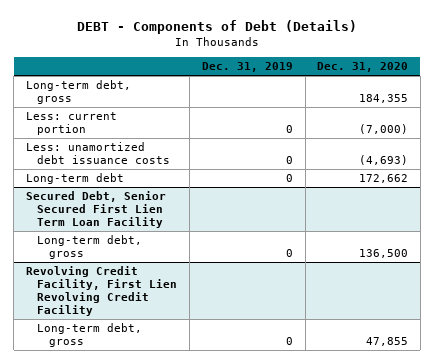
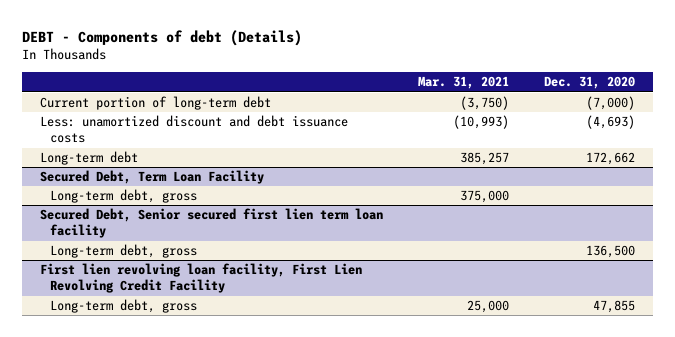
[77,19,358,34] DEBT - Components of Debt (Details) -> [22,29,303,46] DEBT - Components of debt (Details)
[201,62,293,73] Dec. 31, 2019 -> none
none -> [417,76,509,90] Mar. 31, 2021
[25,80,131,105] Long-term debt, gross -> none
[25,112,117,136] Less: current portion -> [39,96,271,111] Current portion of long-term debt
[25,142,171,165] Less: unamortized debt issuance costs -> [39,115,348,144] Less: unamortized discount and debt issuance costs
none -> [39,170,264,185] Secured Debt, Term Loan Facility
none -> [50,189,198,204] Long-term debt, gross
[25,191,166,229] Secured Debt, Senior Secured First Lien Term Loan Facility -> [39,208,383,239] Secured Debt, Senior secured first lien term loan facility
[25,266,178,317] Revolving Credit Facility, First Lien Revolving Credit Facility -> [39,263,362,294] First lien revolving loan facility, First Lien Revolving Credit Facility

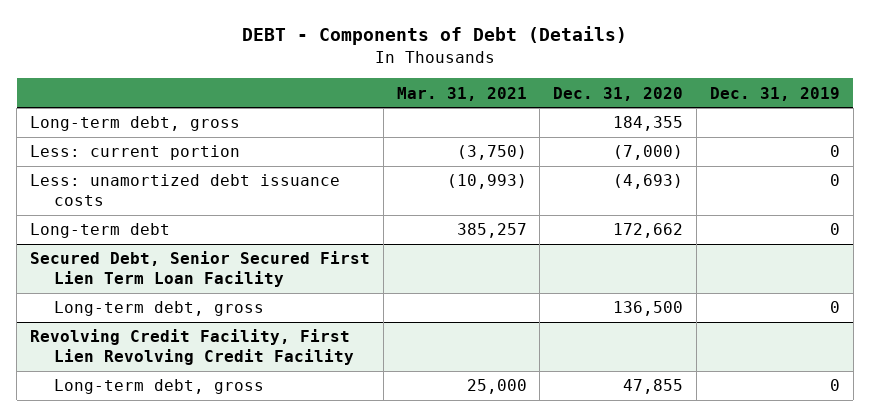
[22,29,303,46] DEBT - Components of debt (Details) -> [241,26,627,46] DEBT - Components of Debt (Details)
none -> [709,86,840,101] Dec. 31, 2019
none -> [29,116,240,132] Long-term debt, gross
[39,96,271,111] Current portion of long-term debt -> [29,145,240,161] Less: current portion
[39,115,348,144] Less: unamortized discount and debt issuance costs -> [29,174,340,207] Less: unamortized debt issuance costs
[39,170,264,185] Secured Debt, Term Loan Facility -> none
[50,189,198,204] Long-term debt, gross -> none
[39,208,383,239] Secured Debt, Senior secured first lien term loan facility -> [29,251,370,288] Secured Debt, Senior Secured First Lien Term Loan Facility
[39,263,362,294] First lien revolving loan facility, First Lien Revolving Credit Facility -> [29,329,355,366] Revolving Credit Facility, First Lien Revolving Credit Facility

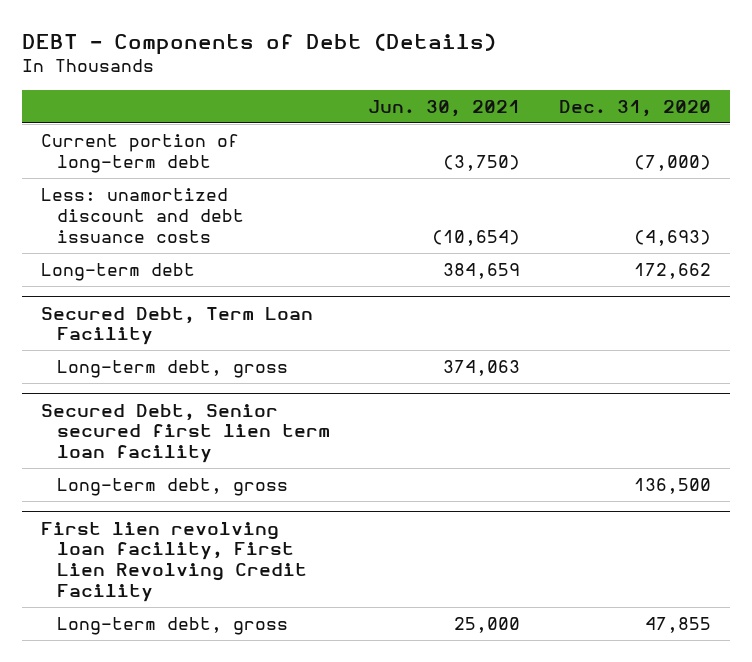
[396,86,527,101] Mar. 31, 2021 -> none
[709,86,840,101] Dec. 31, 2019 -> none
none -> [368,99,521,117] Jun. 30, 2021
[29,116,240,132] Long-term debt, gross -> none
[29,145,240,161] Less: current portion -> [41,134,240,173] Current portion of long-term debt
[29,174,340,207] Less: unamortized debt issuance costs -> [41,188,244,243] Less: unamortized discount and debt issuance costs
none -> [41,306,314,346] Secured Debt, Term Loan Facility
none -> [56,360,288,379] Long-term debt, gross
[29,251,370,288] Secured Debt, Senior Secured First Lien Term Loan Facility -> [41,403,330,464] Secured Debt, Senior secured first lien term loan facility
[29,329,355,366] Revolving Credit Facility, First Lien Revolving Credit Facility -> [41,521,307,603] First lien revolving loan facility, First Lien Revolving Credit Facility

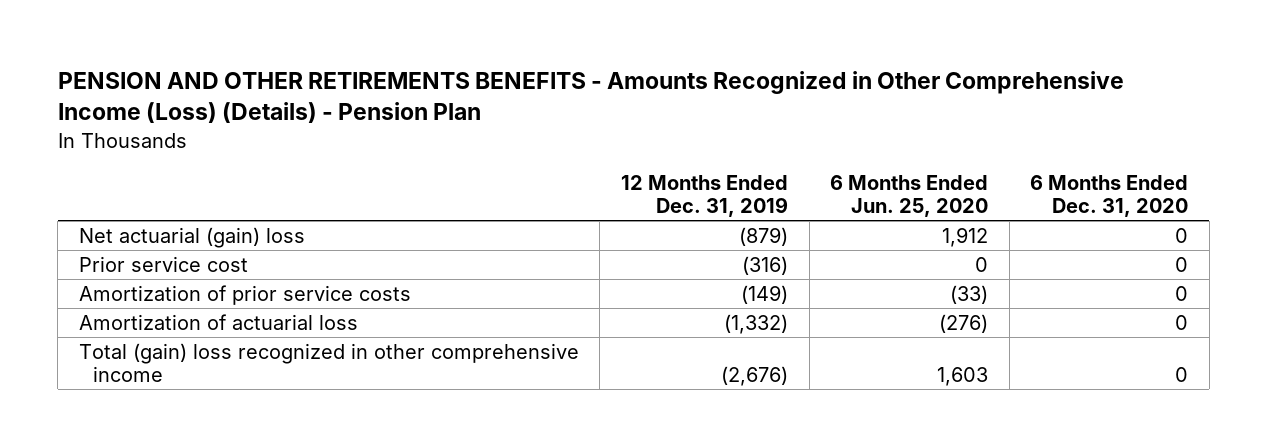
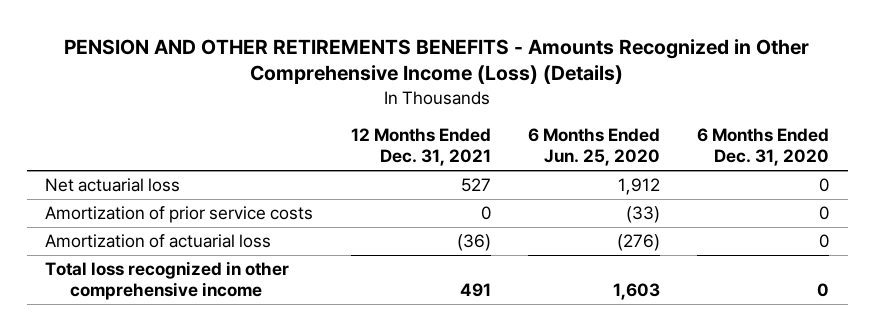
[57,71,1124,124] PENSION AND OTHER RETIREMENTS BENEFITS - Amounts Recognized in Other Comprehensive Income (Loss) (Details) - Pension Plan -> [64,38,810,85] PENSION AND OTHER RETIREMENTS BENEFITS - Amounts Recognized in Other Comprehensive Income (Loss) (Details)
[620,174,788,218] 12 Months Ended Dec. 31, 2019 -> none
none -> [350,128,491,167] 12 Months Ended Dec. 31, 2021
[78,255,248,272] Prior service cost -> none
[78,226,305,248] Net actuarial (gain) loss -> [45,178,181,193] Net actuarial loss
[78,342,579,383] Total (gain) loss recognized in other comprehensive income -> [45,261,290,301] Total loss recognized in other comprehensive income

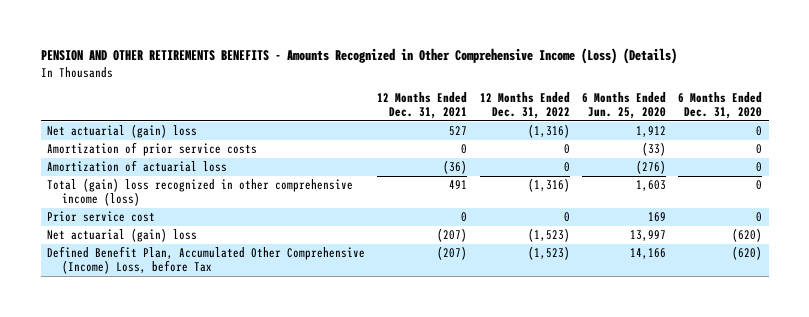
none -> [479,92,570,120] 12 Months Ended Dec. 31, 2022
[45,178,181,193] Net actuarial loss -> [46,124,197,139] Net actuarial (gain) loss
[45,261,290,301] Total loss recognized in other comprehensive income -> [46,178,353,207] Total (gain) loss recognized in other comprehensive income (loss)
none -> [46,211,155,223] Prior service cost
none -> [46,228,197,243] Net actuarial (gain) loss
none -> [46,246,365,275] Defined Benefit Plan, Accumulated Other Comprehensive (Income) Loss, before Tax

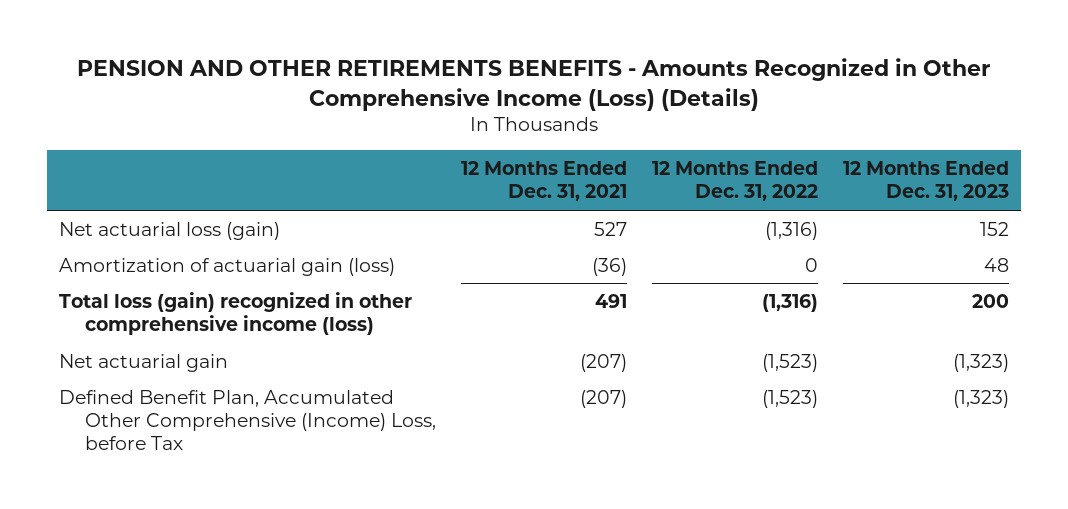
[582,92,667,120] 6 Months Ended Jun. 25, 2020 -> none
[678,92,763,120] 6 Months Ended Dec. 31, 2020 -> none
none -> [842,161,1009,202] 12 Months Ended Dec. 31, 2023
[46,142,257,157] Amortization of prior service costs -> none
[46,211,155,223] Prior service cost -> none
[46,124,197,139] Net actuarial (gain) loss -> [59,221,281,240] Net actuarial loss (gain)
[46,160,227,173] Amortization of actuarial loss -> [59,257,396,276] Amortization of actuarial gain (loss)
[46,178,353,207] Total (gain) loss recognized in other comprehensive income (loss) -> [59,291,413,336] Total loss (gain) recognized in other comprehensive income (loss)
[46,228,197,243] Net actuarial (gain) loss -> [59,353,229,372] Net actuarial gain

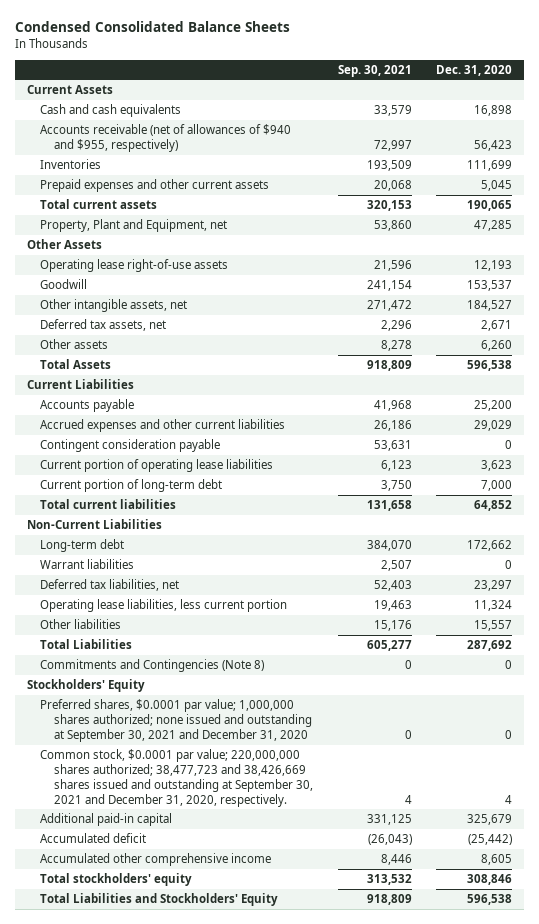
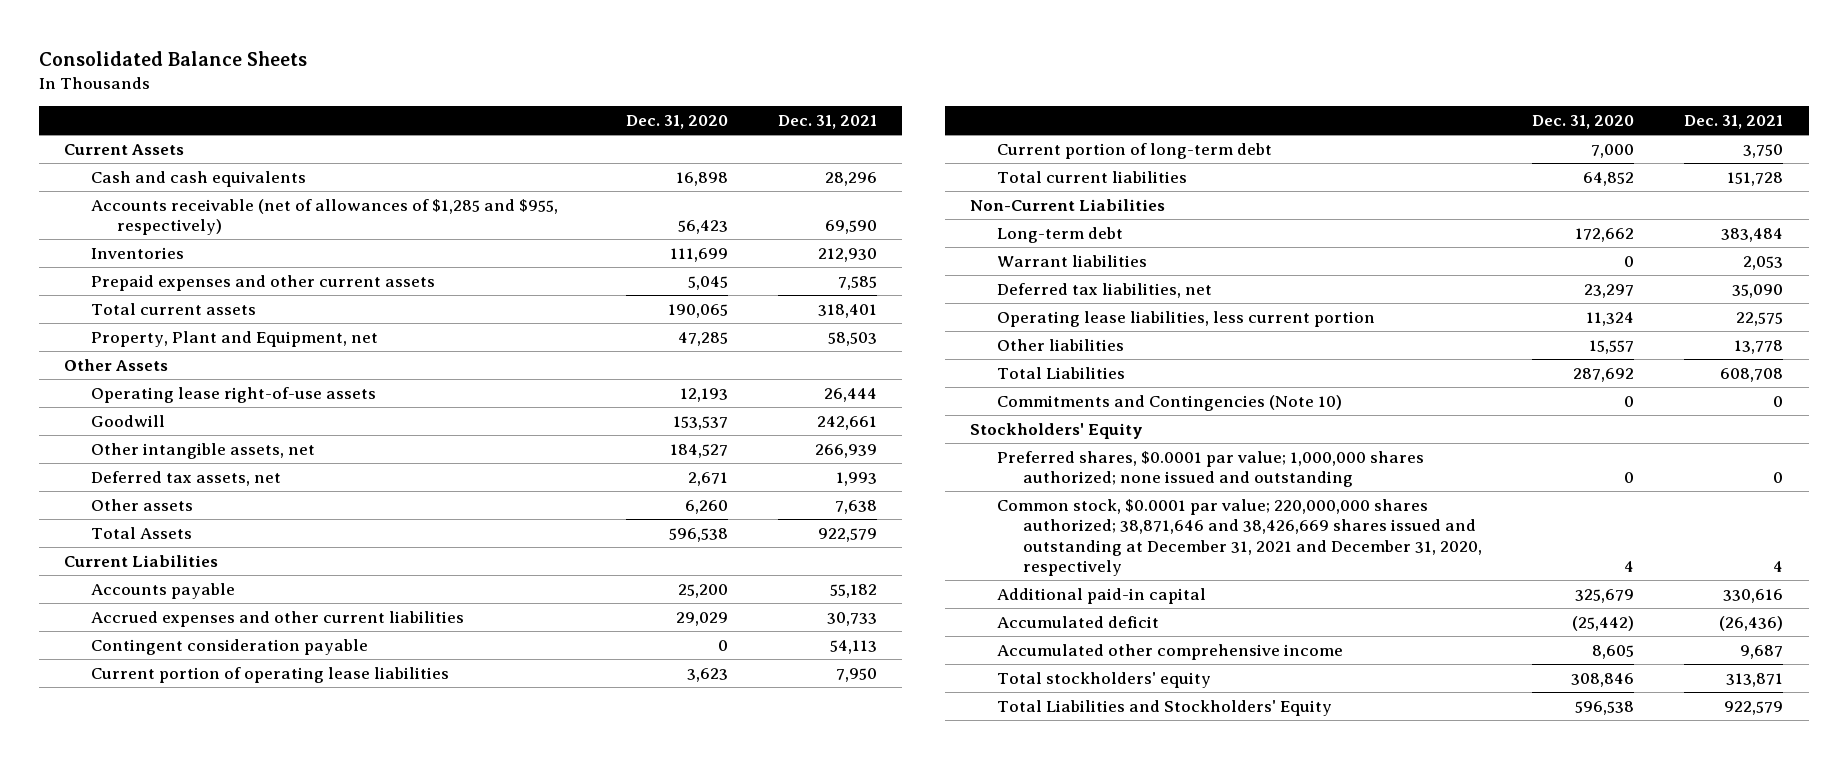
[14,21,290,33] Condensed Consolidated Balance Sheets -> [39,50,308,66] Consolidated Balance Sheets
[337,64,412,77] Sep. 30, 2021 -> none
none -> [778,115,878,130] Dec. 31, 2021
[40,123,292,152] Accounts receivable (net of allowances of $940 and $955, respectively) -> [90,198,558,236] Accounts receivable (net of allowances of $1,285 and $955, respectively)
[40,658,265,672] Commitments and Contingencies (Note 8) -> [996,394,1342,411] Commitments and Contingencies (Note 10)
[40,698,313,742] Preferred shares, $0.0001 par value; 1,000,000 shares authorized; none issued and outstanding at September 30, 2021 and December 31, 2020 -> [996,450,1424,488] Preferred shares, $0.0001 par value; 1,000,000 shares authorized; none issued and outstanding
[40,748,314,807] Common stock, $0.0001 par value; 220,000,000 shares authorized; 38,477,723 and 38,426,669 shares issued and outstanding at September 30, 2021 and December 31, 2020, respectively. -> [996,498,1483,577] Common stock, $0.0001 par value; 220,000,000 shares authorized; 38,871,646 and 38,426,669 shares issued and outstanding at December 31, 2021 and December 31, 2020, respectively

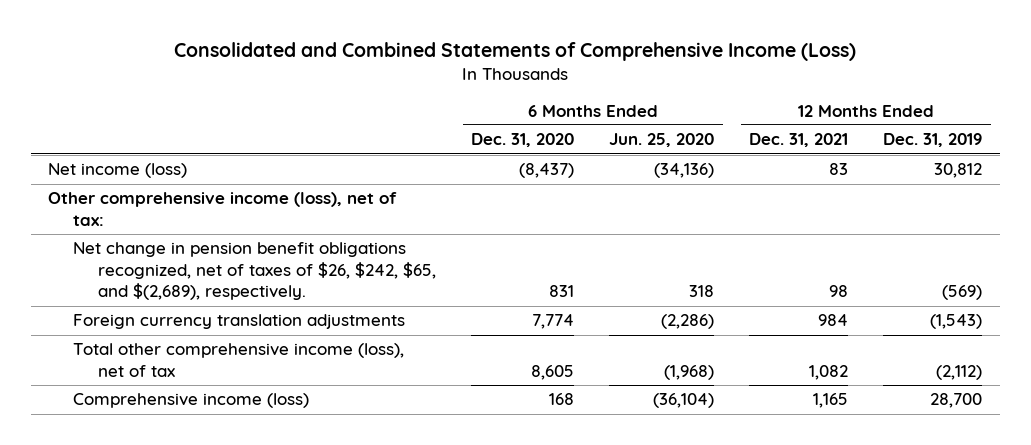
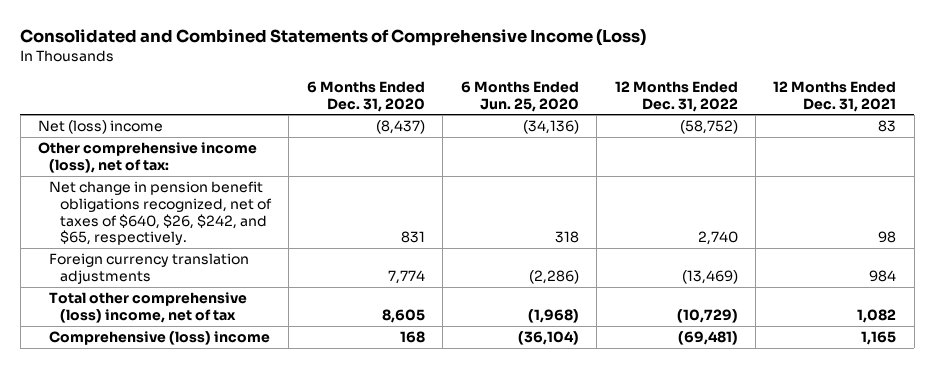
[883,133,983,148] Dec. 31, 2019 -> none
none -> [614,80,738,112] 12 Months Ended Dec. 31, 2022
[48,163,188,179] Net income (loss) -> [38,120,164,135] Net (loss) income
[73,242,437,301] Net change in pension benefit obligations recognized, net of taxes of $26, $242, $65, and $(2,689), respectively. -> [49,181,272,246] Net change in pension benefit obligations recognized, net of taxes of $640, $26, $242, and $65, respectively.
[73,343,405,377] Total other comprehensive income (loss), net of tax -> [49,292,248,323] Total other comprehensive (loss) income, net of tax
[73,393,310,409] Comprehensive income (loss) -> [49,331,271,346] Comprehensive (loss) income

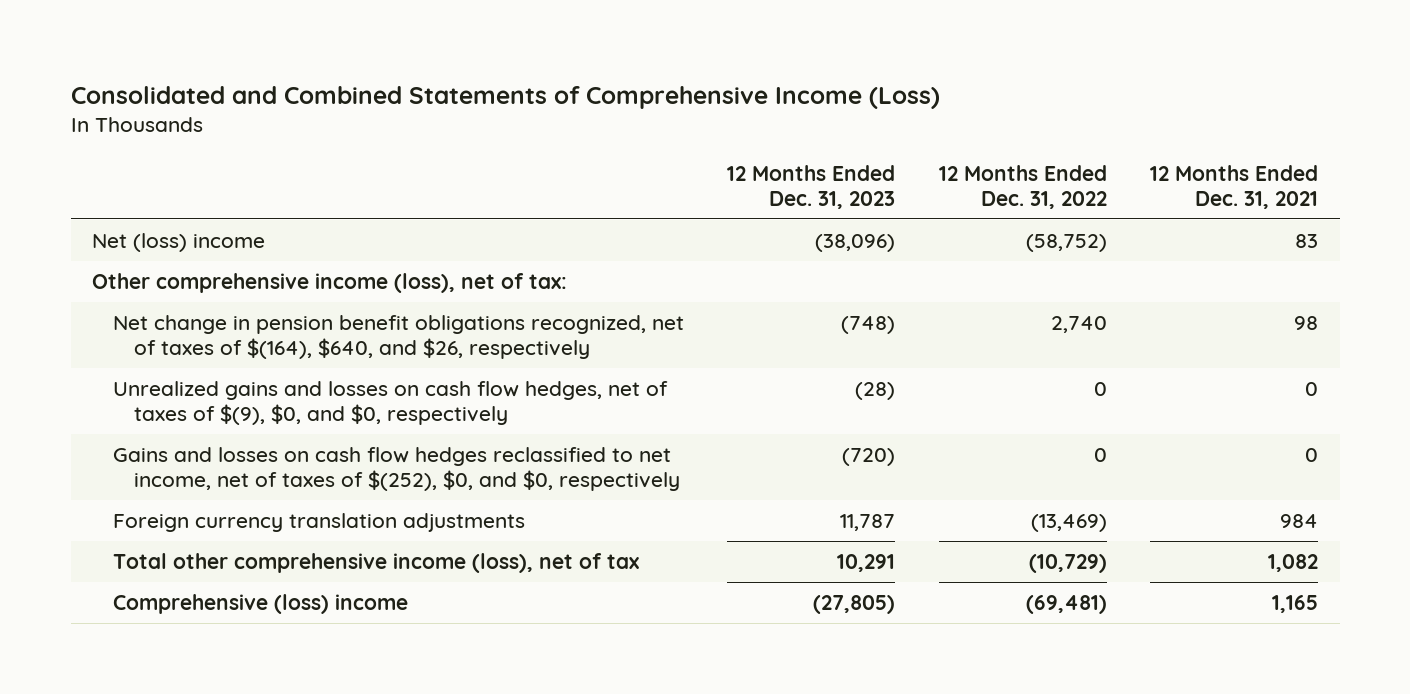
[306,80,425,112] 6 Months Ended Dec. 31, 2020 -> none
[460,80,579,112] 6 Months Ended Jun. 25, 2020 -> none
none -> [727,164,896,210] 12 Months Ended Dec. 31, 2023
[49,181,272,246] Net change in pension benefit obligations recognized, net of taxes of $640, $26, $242, and $65, respectively. -> [113,314,685,359] Net change in pension benefit obligations recognized, net of taxes of $(164), $640, and $26, respectively
none -> [113,380,669,425] Unrealized gains and losses on cash flow hedges, net of taxes of $(9), $0, and $0, respectively
none -> [113,446,680,491] Gains and losses on cash flow hedges reclassified to net income, net of taxes of $(252), $0, and $0, respectively
[49,292,248,323] Total other comprehensive (loss) income, net of tax -> [113,552,640,573] Total other comprehensive income (loss), net of tax

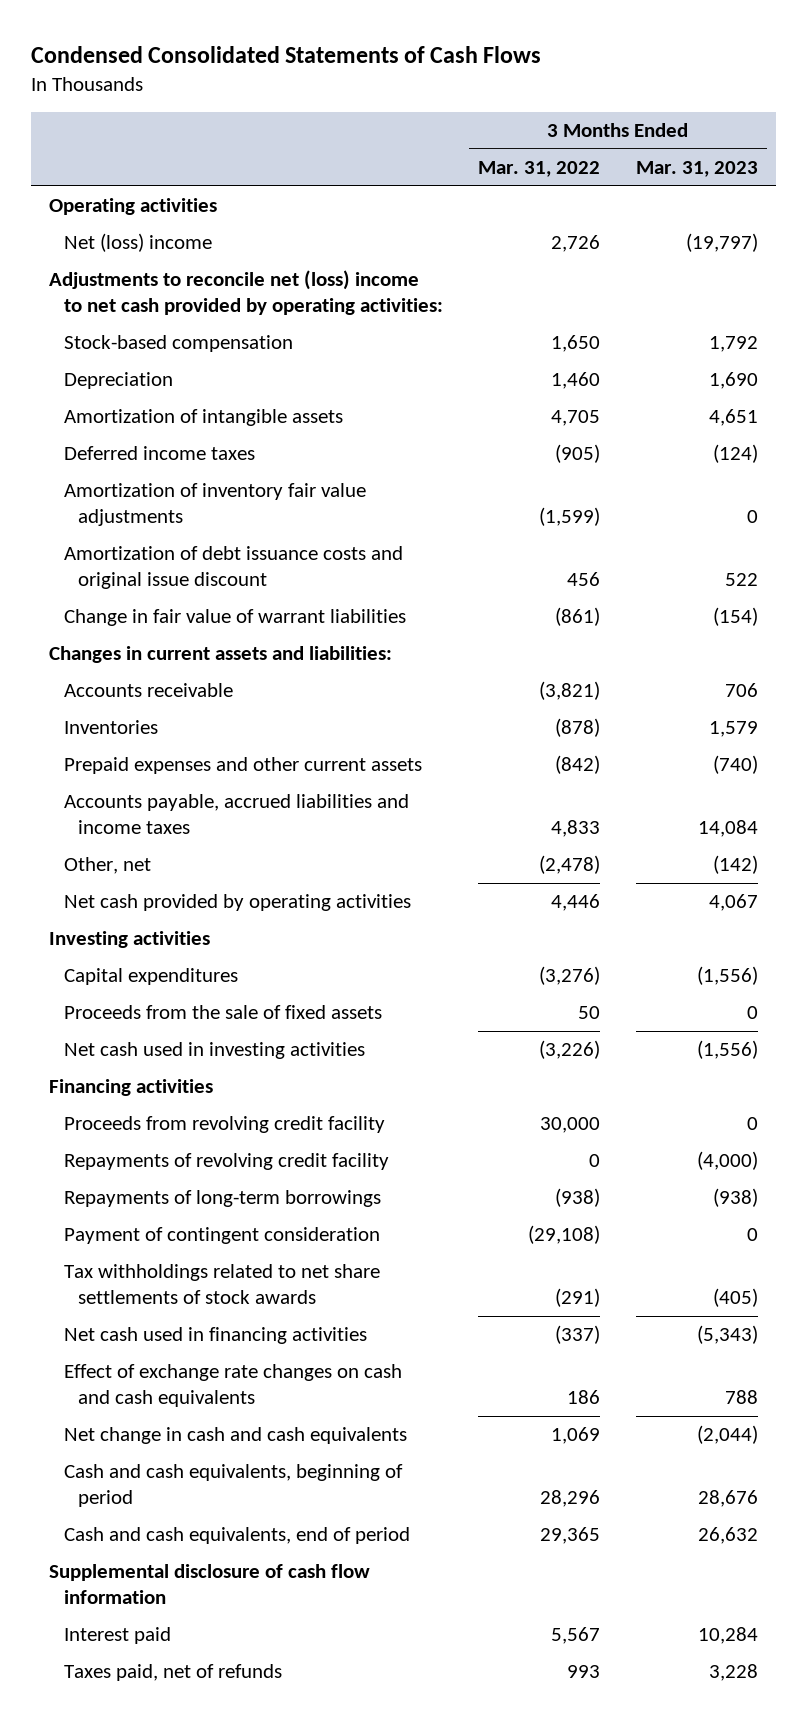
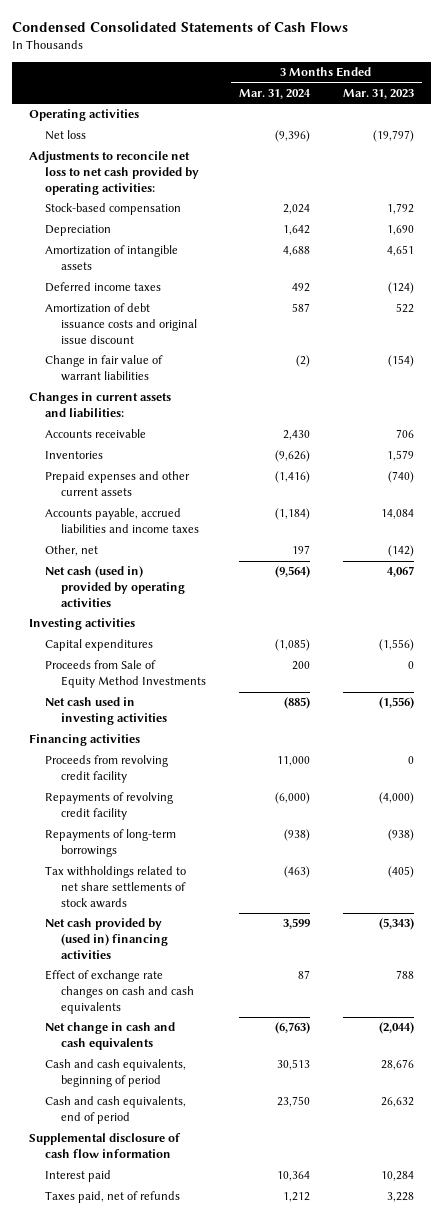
[478,160,601,177] Mar. 31, 2022 -> none
none -> [238,88,311,99] Mar. 31, 2024
[63,233,212,253] Net (loss) income -> [44,130,86,141] Net loss
[48,270,443,316] Adjustments to reconcile net (loss) income to net cash provided by operating activities: -> [28,151,199,196] Adjustments to reconcile net loss to net cash provided by operating activities:
[63,483,366,527] Amortization of inventory fair value adjustments -> none
[63,894,411,912] Net cash provided by operating activities -> [44,566,185,608] Net cash (used in) provided by operating activities
[63,1005,382,1020] Proceeds from the sale of fixed assets -> none
none -> [44,660,206,689] Proceeds from Sale of Equity Method Investments
[63,1227,380,1245] Payment of contingent consideration -> none
[63,1327,367,1345] Net cash used in financing activities -> [44,918,168,960] Net cash provided by (used in) financing activities

